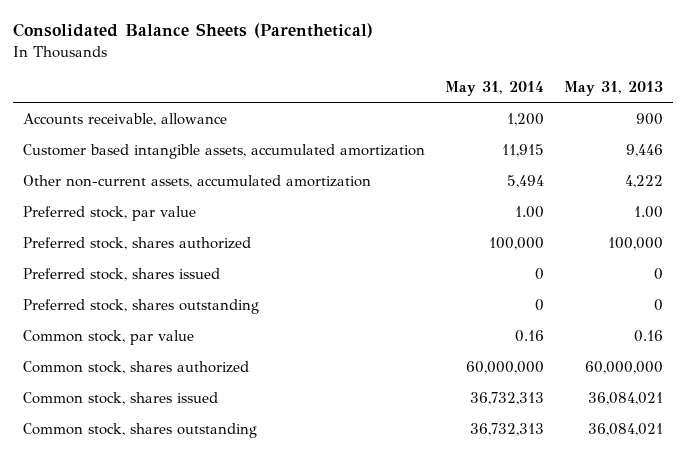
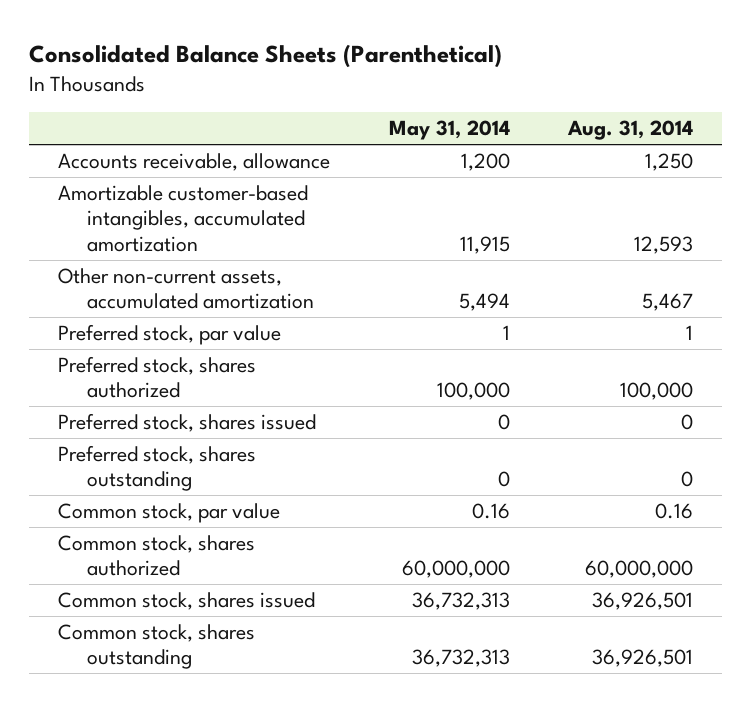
[563,81,663,97] May 31, 2013 -> none
none -> [567,120,694,141] Aug. 31, 2014
[22,143,425,159] Customer based intangible assets, accumulated amortization -> [58,184,309,252] Amortizable customer-based intangibles, accumulated amortization
[514,205,544,218] 1.00 -> [502,324,510,340] 1

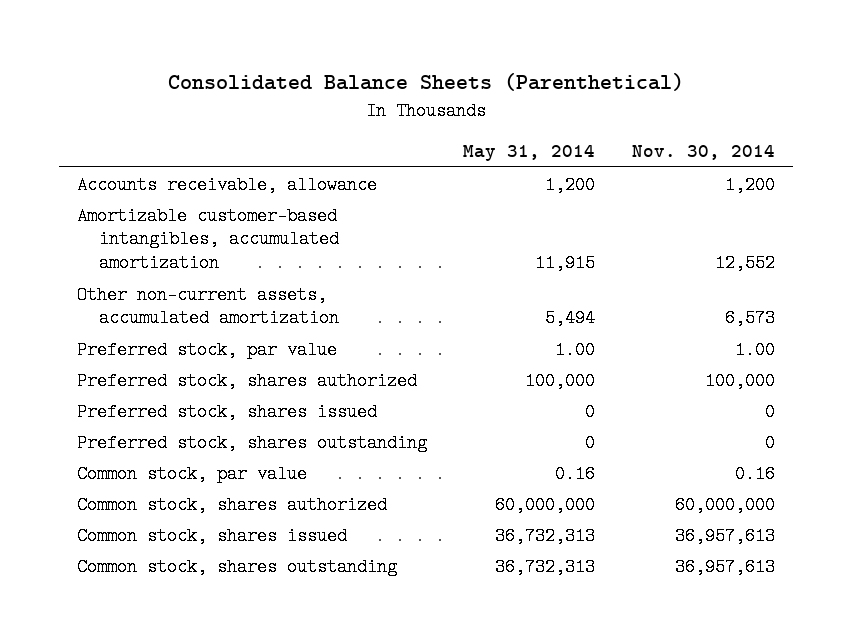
[567,120,694,141] Aug. 31, 2014 -> none
none -> [631,145,775,161] Nov. 30, 2014
[502,324,510,340] 1 -> [555,340,596,359] 1.00

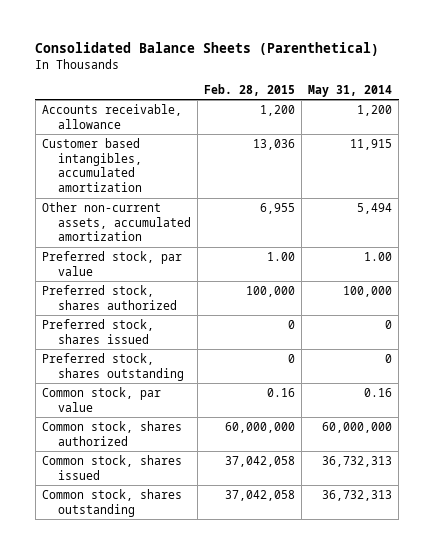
[631,145,775,161] Nov. 30, 2014 -> none
none -> [204,83,296,96] Feb. 28, 2015
[77,206,339,273] Amortizable customer-based intangibles, accumulated amortization -> [41,137,143,193] Customer based intangibles, accumulated amortization

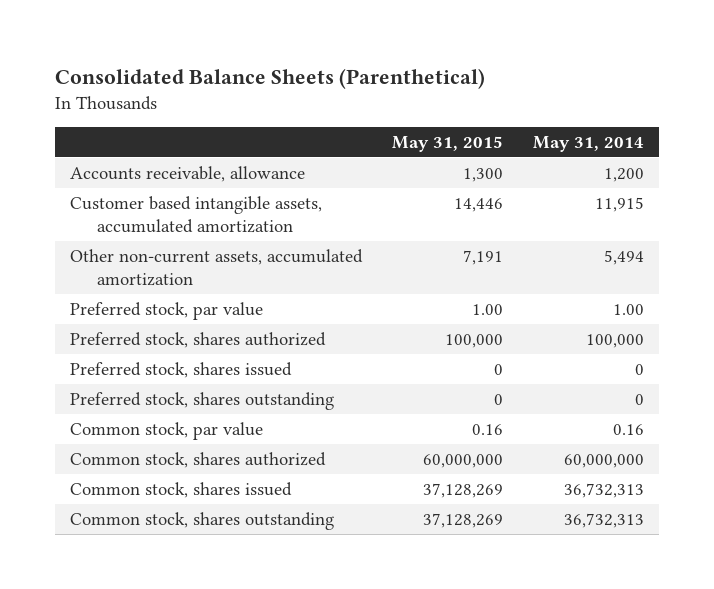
[204,83,296,96] Feb. 28, 2015 -> none
none -> [392,135,504,152] May 31, 2015
[41,137,143,193] Customer based intangibles, accumulated amortization -> [70,195,323,234] Customer based intangible assets, accumulated amortization

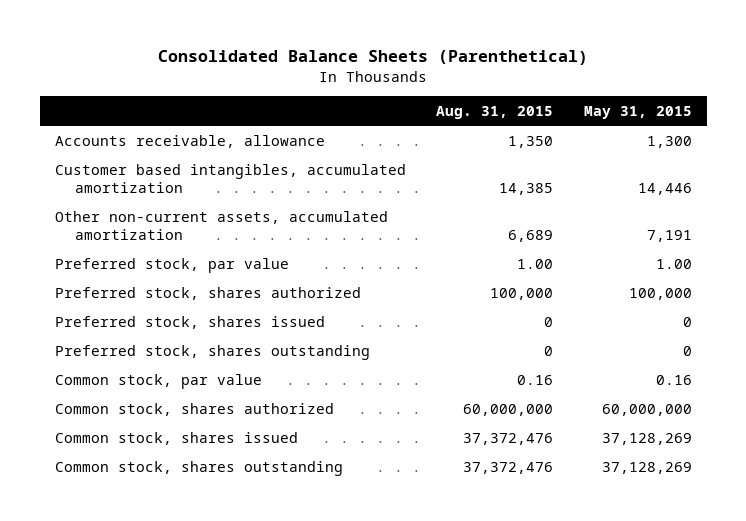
[533,135,645,152] May 31, 2014 -> none
none -> [436,105,554,119] Aug. 31, 2015
[70,195,323,234] Customer based intangible assets, accumulated amortization -> [54,163,406,193] Customer based intangibles, accumulated amortization

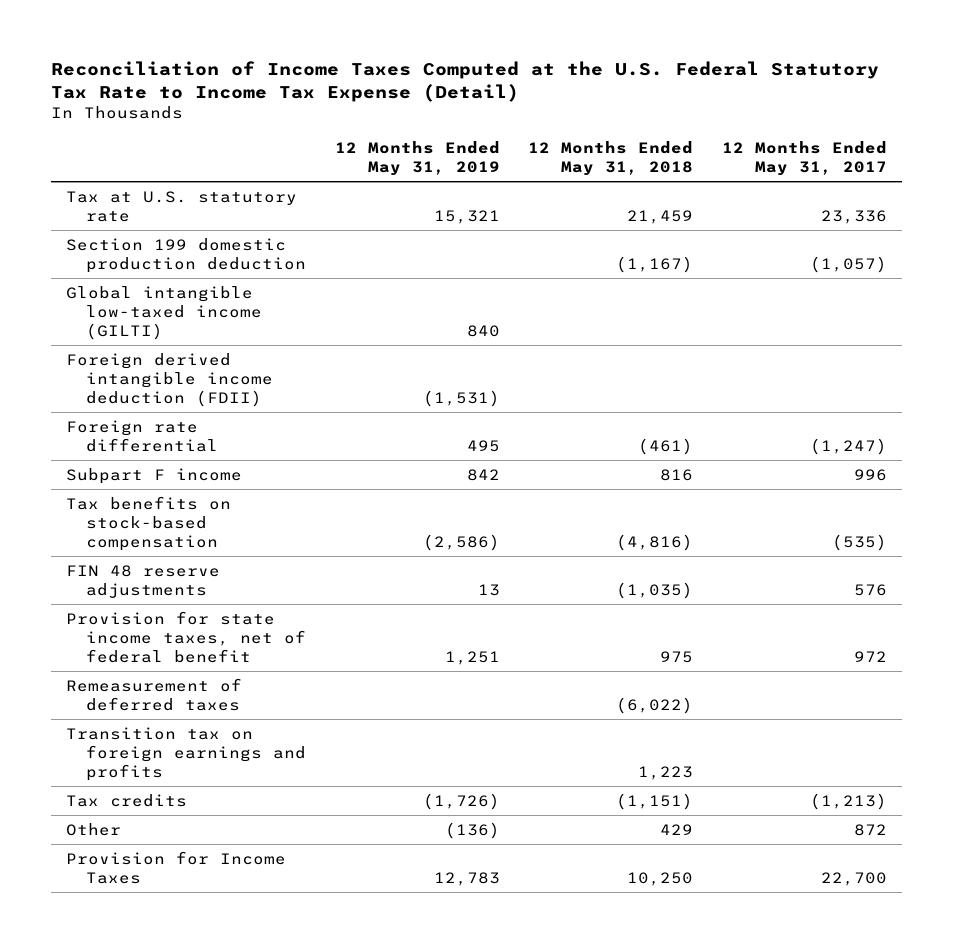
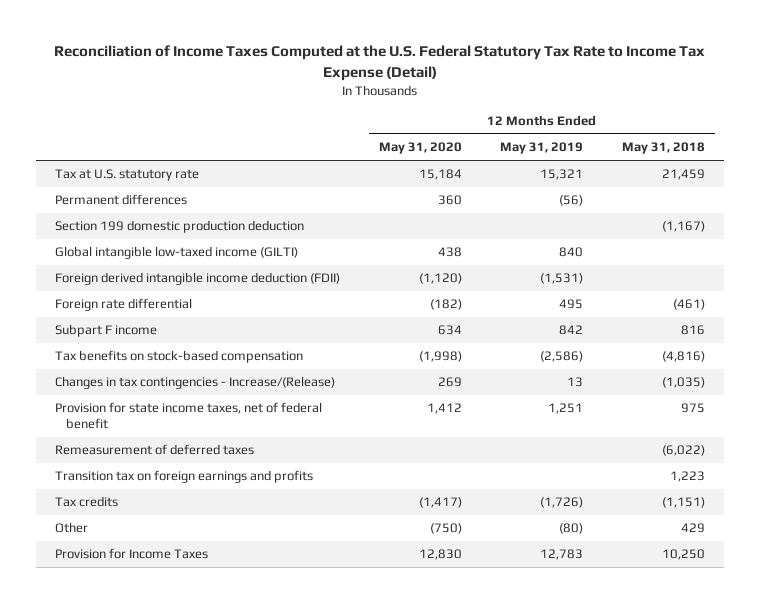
[722,140,888,176] 12 Months Ended May 31, 2017 -> none
none -> [378,142,462,155] May 31, 2020
none -> [54,194,187,206] Permanent differences
[65,564,220,598] FIN 48 reserve adjustments -> [54,376,335,390] Changes in tax contingencies - Increase/(Release)
[444,821,500,839] (136) -> [559,523,584,535] (80)

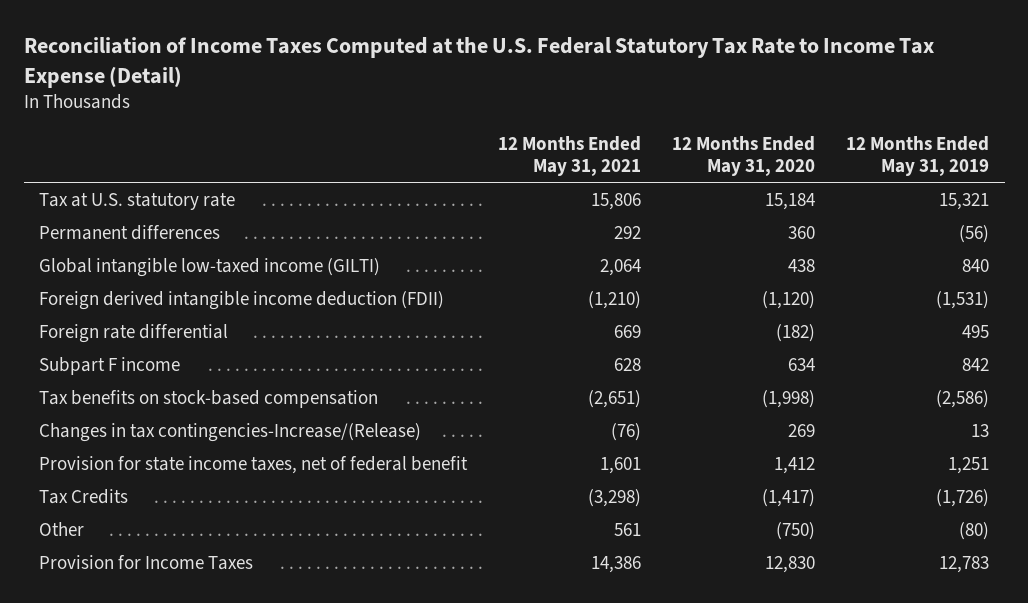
[621,142,705,155] May 31, 2018 -> none
none -> [498,135,642,176] 12 Months Ended May 31, 2021
[54,220,304,234] Section 199 domestic production deduction -> none
[54,376,335,390] Changes in tax contingencies - Increase/(Release) -> [39,422,422,442] Changes in tax contingencies-Increase/(Release)
[54,444,254,456] Remeasurement of deferred taxes -> none
[54,470,313,484] Transition tax on foreign earnings and profits -> none
[54,496,118,508] Tax credits -> [39,488,129,504] Tax Credits

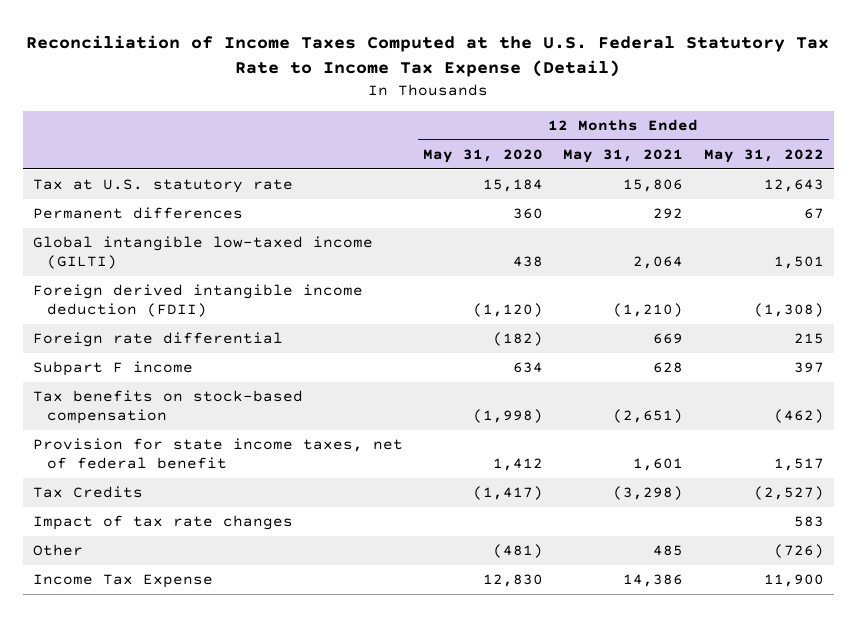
[846,135,990,176] 12 Months Ended May 31, 2019 -> none
none -> [703,149,824,164] May 31, 2022
[39,422,422,442] Changes in tax contingencies-Increase/(Release) -> none
none -> [32,515,293,531] Impact of tax rate changes
[614,522,642,536] 561 -> [653,545,684,557] 485
[776,521,816,540] (750) -> [493,544,544,559] (481)
[39,554,254,570] Provision for Income Taxes -> [32,574,213,589] Income Tax Expense

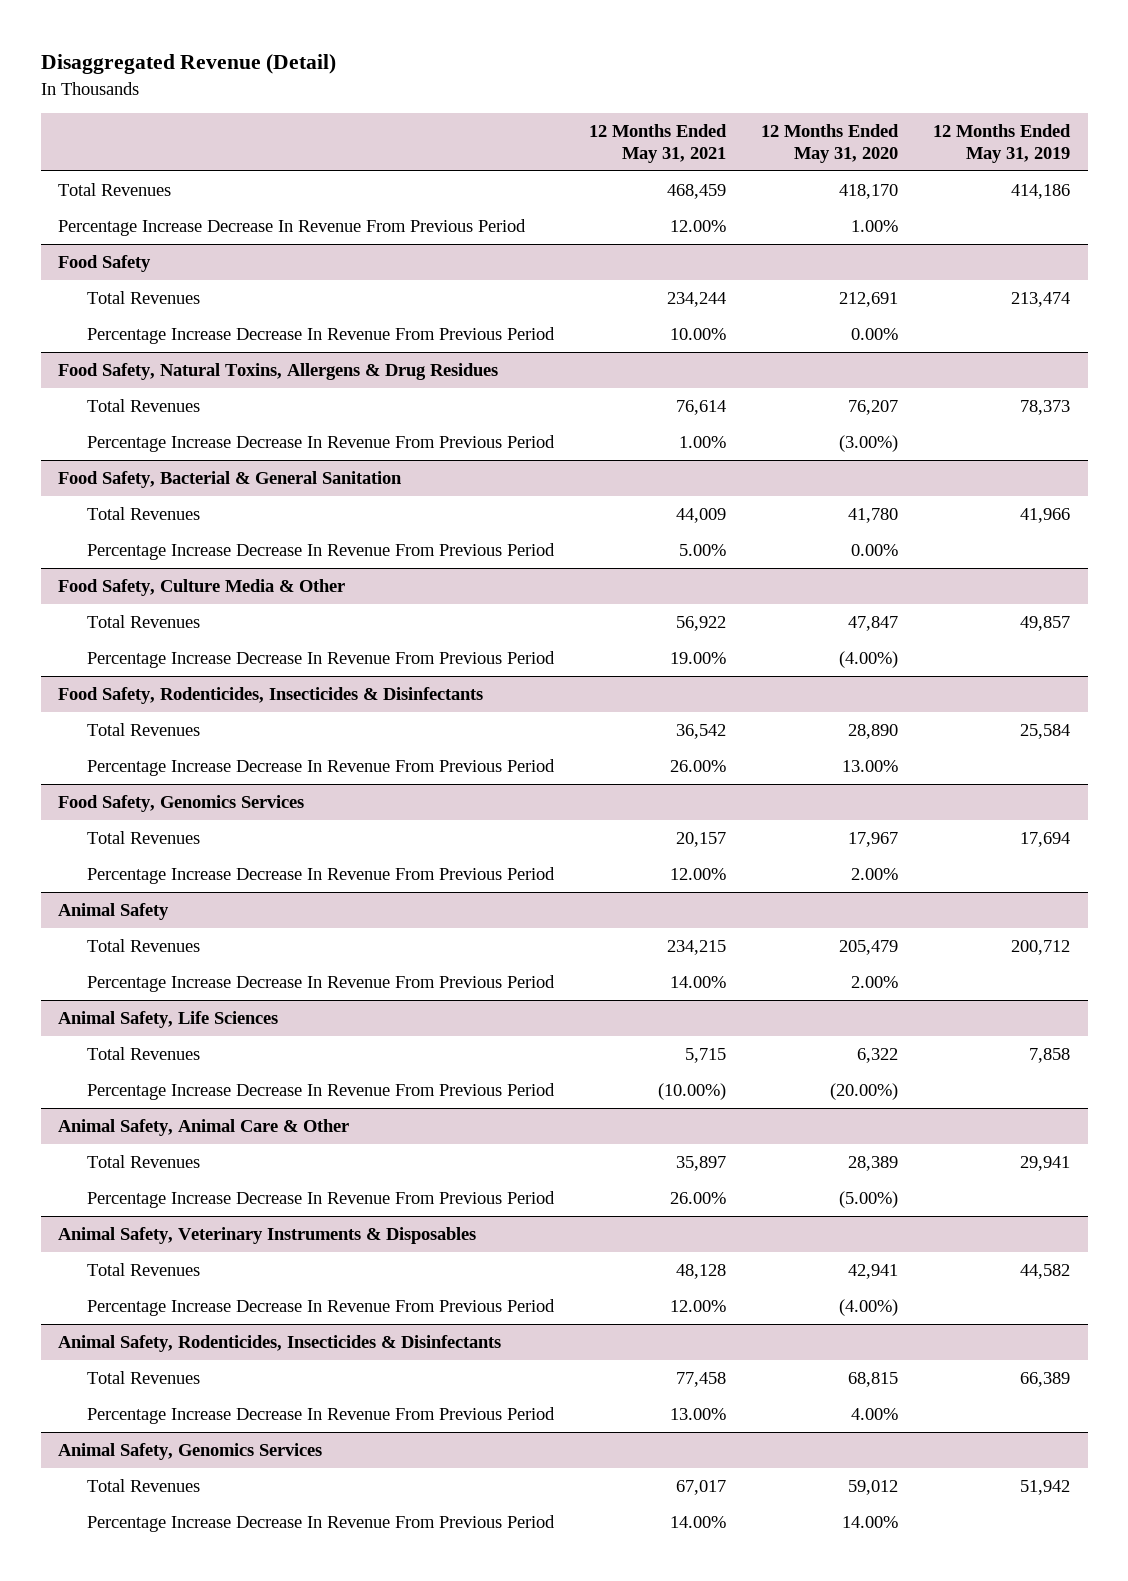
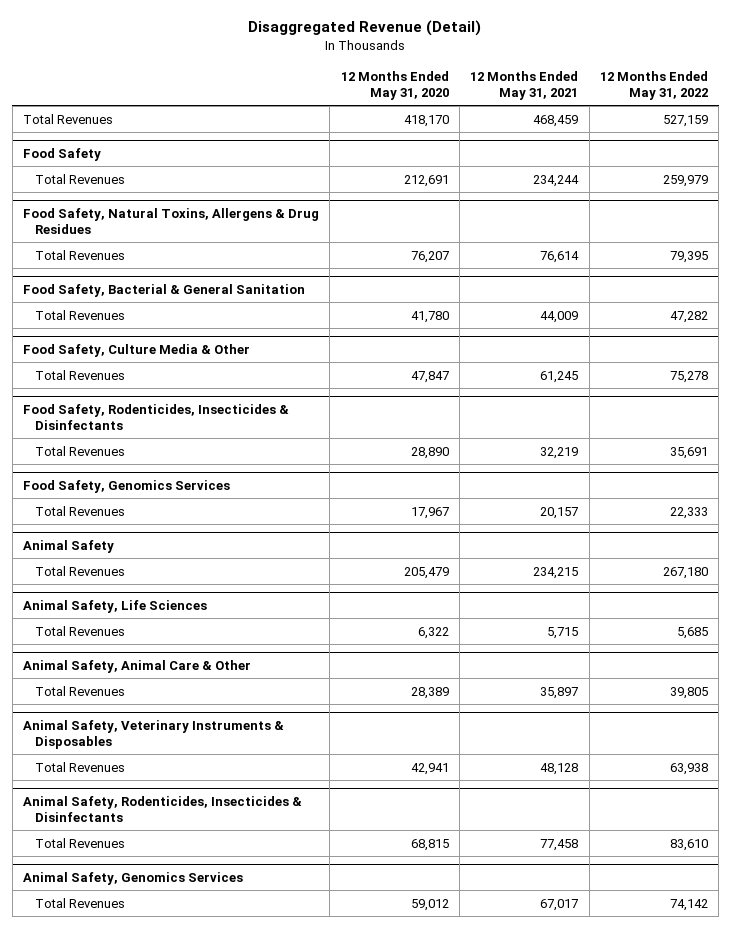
[933,124,1072,163] 12 Months Ended May 31, 2019 -> none
none -> [599,70,708,100] 12 Months Ended May 31, 2022
[58,219,527,237] Percentage Increase Decrease In Revenue From Previous Period -> none
[87,327,556,345] Percentage Increase Decrease In Revenue From Previous Period -> none
[87,435,556,453] Percentage Increase Decrease In Revenue From Previous Period -> none
[87,543,556,561] Percentage Increase Decrease In Revenue From Previous Period -> none
[87,651,556,669] Percentage Increase Decrease In Revenue From Previous Period -> none
[676,616,727,632] 56,922 -> [540,370,579,383] 61,245
[87,759,556,777] Percentage Increase Decrease In Revenue From Previous Period -> none
[676,724,727,740] 36,542 -> [540,446,579,459] 32,219
[87,867,556,885] Percentage Increase Decrease In Revenue From Previous Period -> none
[87,975,556,993] Percentage Increase Decrease In Revenue From Previous Period -> none
[87,1083,556,1101] Percentage Increase Decrease In Revenue From Previous Period -> none
[87,1191,556,1209] Percentage Increase Decrease In Revenue From Previous Period -> none
[87,1299,556,1317] Percentage Increase Decrease In Revenue From Previous Period -> none
[87,1407,556,1425] Percentage Increase Decrease In Revenue From Previous Period -> none
[87,1515,556,1533] Percentage Increase Decrease In Revenue From Previous Period -> none

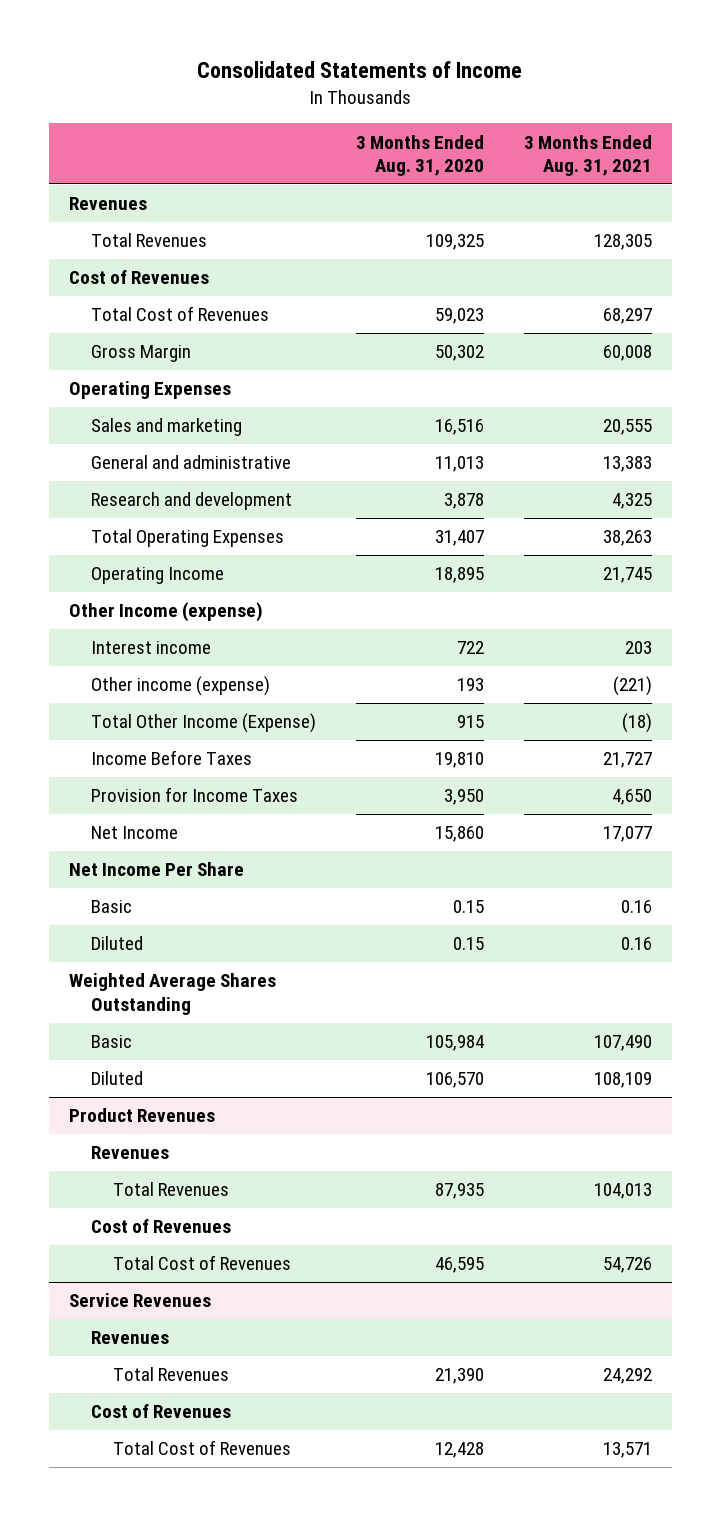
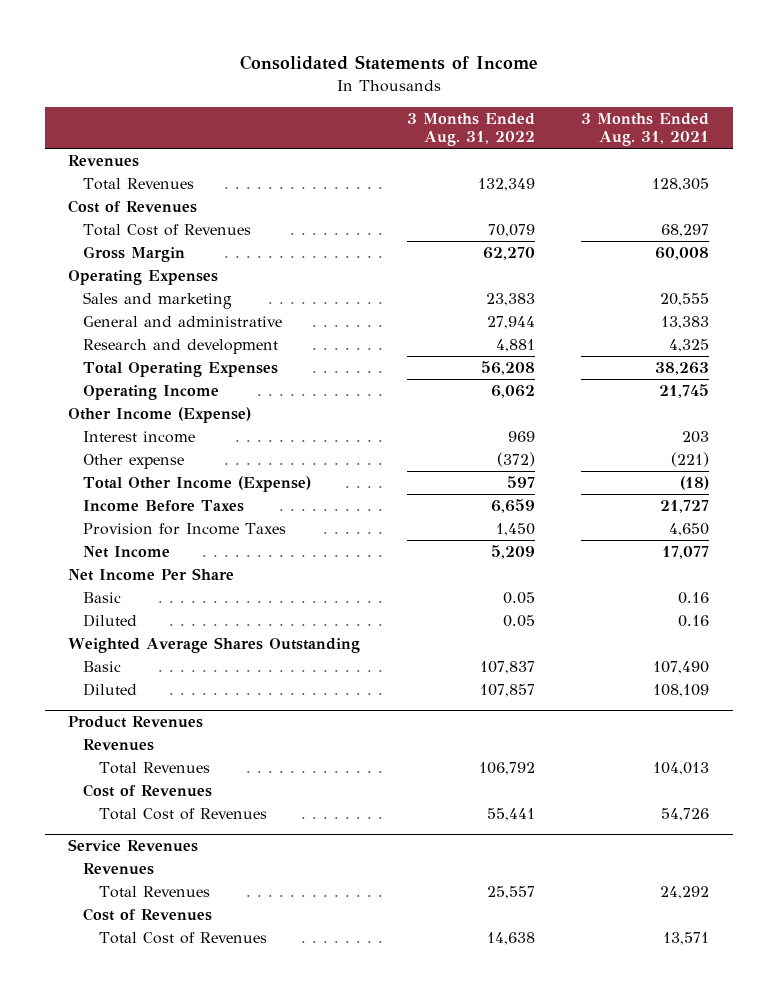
[355,134,484,177] 3 Months Ended Aug. 31, 2020 -> none
none -> [406,112,535,146] 3 Months Ended Aug. 31, 2022
[68,602,263,623] Other Income (expense) -> [67,407,251,424] Other Income (Expense)
[90,676,270,697] Other income (expense) -> [83,454,185,470] Other expense

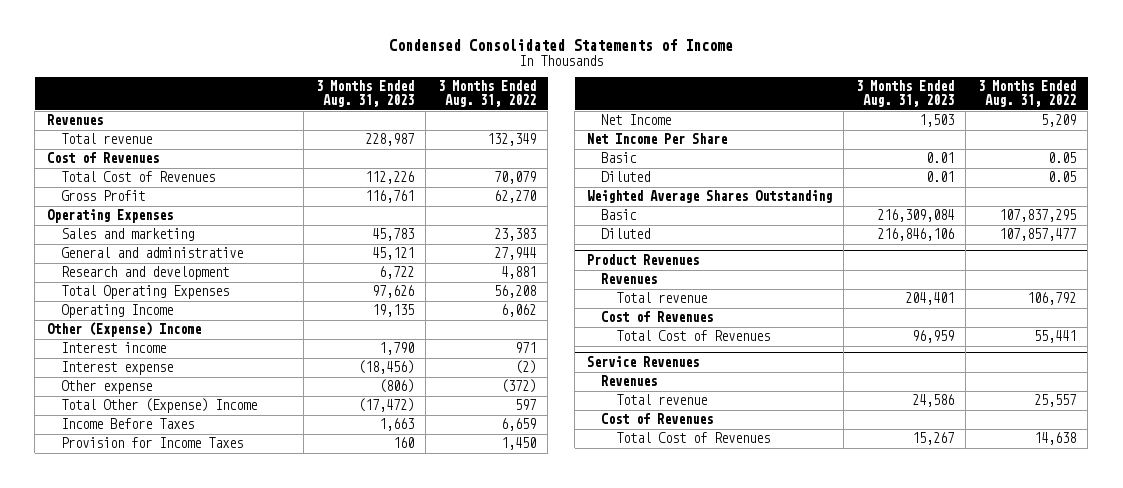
[239,55,538,71] Consolidated Statements of Income -> [389,39,734,52] Condensed Consolidated Statements of Income
[581,112,710,146] 3 Months Ended Aug. 31, 2021 -> none
none -> [315,80,414,108] 3 Months Ended Aug. 31, 2023
[83,178,195,191] Total Revenues -> [61,133,153,145] Total revenue
[83,246,186,263] Gross Margin -> [61,190,146,202] Gross Profit
[67,407,251,424] Other Income (Expense) -> [46,322,201,338] Other (Expense) Income
[507,431,535,443] 969 -> [514,342,536,354] 971
none -> [61,361,174,376] Interest expense
[83,476,312,493] Total Other Income (Expense) -> [61,398,258,414] Total Other (Expense) Income
[479,661,535,675] 107,837 -> [998,209,1076,223] 107,837,295
[479,684,535,698] 107,857 -> [998,228,1076,242] 107,857,477
[98,762,210,775] Total Revenues -> [615,292,707,304] Total revenue
[98,886,210,899] Total Revenues -> [615,394,707,406] Total revenue

